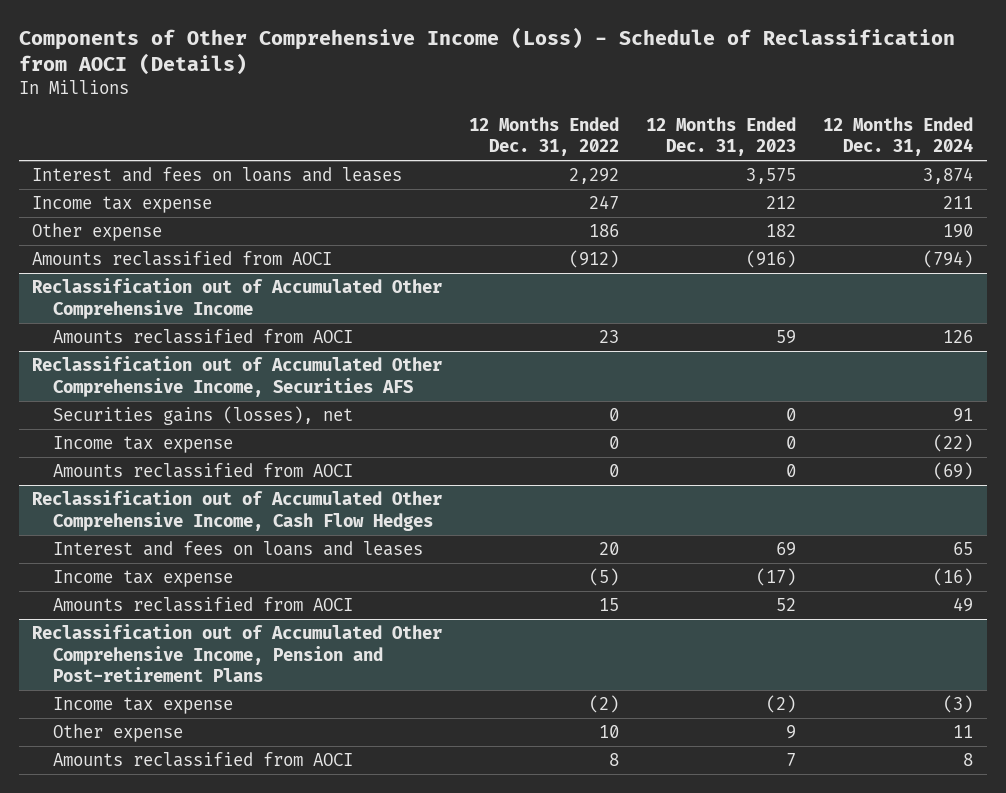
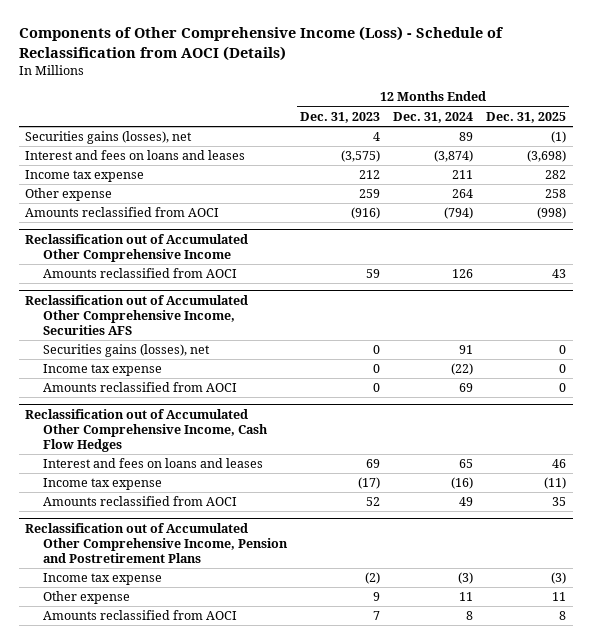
[469,116,620,157] 12 Months Ended Dec. 31, 2022 -> none
none -> [486,111,567,123] Dec. 31, 2025
none -> [25,131,193,145] Securities gains (losses), net
[746,168,797,185] 3,575 -> [341,150,381,163] (3,575)
[923,167,974,185] 3,874 -> [434,150,474,163] (3,874)
[766,224,797,238] 182 -> [359,189,381,199] 259
[943,224,974,239] 190 -> [452,189,474,199] 264
[933,462,974,481] (69) -> [459,383,474,393] 69
[32,624,443,683] Reclassification out of Accumulated Other Comprehensive Income, Pension and Post-retirement Plans -> [25,522,289,563] Reclassification out of Accumulated Other Comprehensive Income, Pension and Postretirement Plans

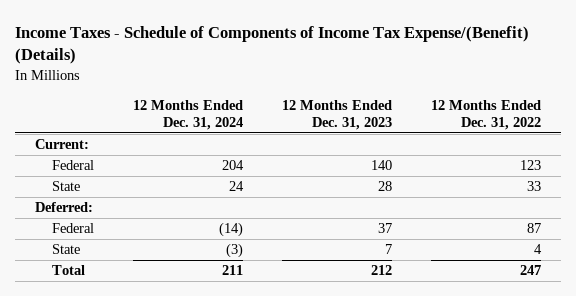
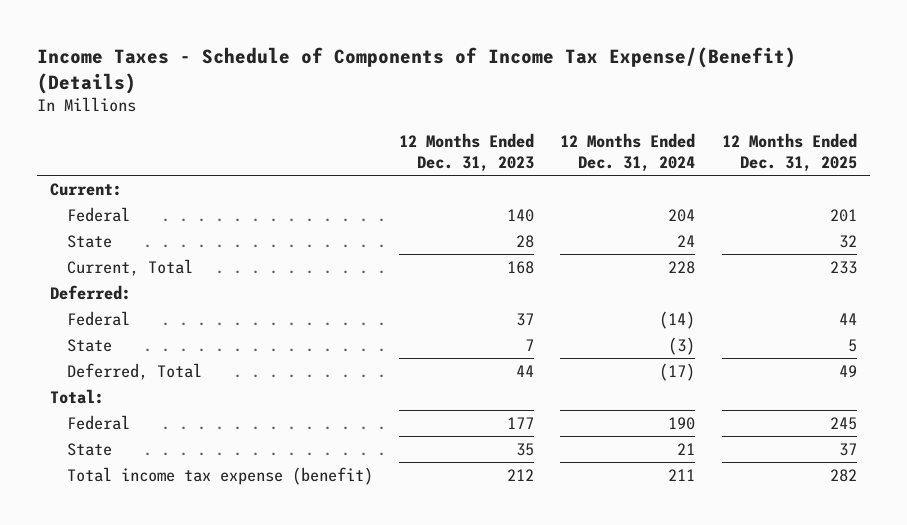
[431,99,542,130] 12 Months Ended Dec. 31, 2022 -> none
none -> [721,132,857,173] 12 Months Ended Dec. 31, 2025
none -> [67,258,194,276] Current, Total
none -> [67,362,203,380] Deferred, Total
none -> [50,388,105,404] Total:
none -> [67,414,131,430] Federal
none -> [67,442,113,456] State
[52,265,86,276] Total -> [67,466,374,485] Total income tax expense (benefit)

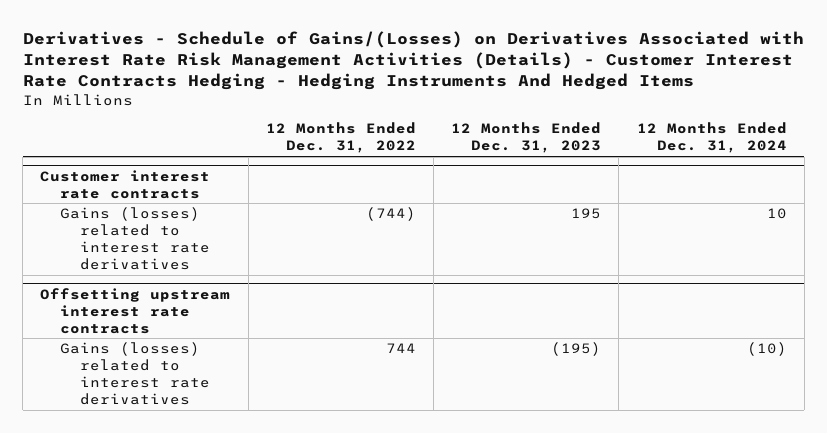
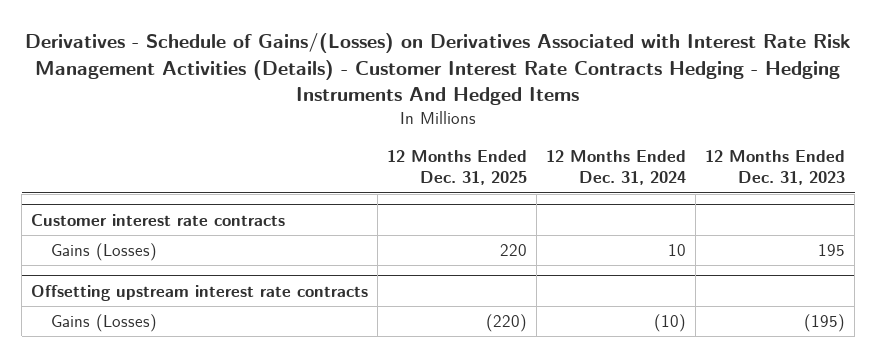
[265,122,416,154] 12 Months Ended Dec. 31, 2022 -> none
none -> [387,150,528,186] 12 Months Ended Dec. 31, 2025
[60,207,211,271] Gains (losses) related to interest rate derivatives -> [51,243,158,262] Gains (Losses)
[60,342,211,406] Gains (losses) related to interest rate derivatives -> [51,314,158,333] Gains (Losses)

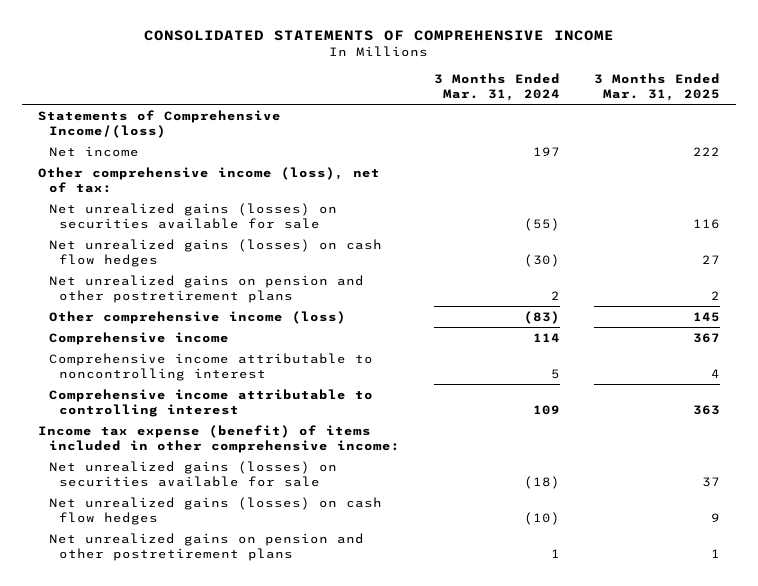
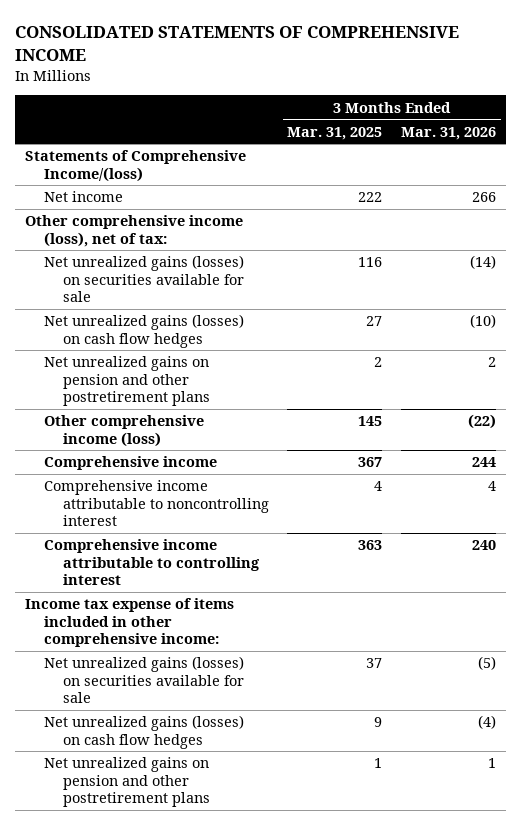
[433,72,560,101] 3 Months Ended Mar. 31, 2024 -> none
none -> [401,126,497,140] Mar. 31, 2026
[38,424,400,453] Income tax expense (benefit) of items included in other comprehensive income: -> [24,598,234,648] Income tax expense of items included in other comprehensive income:

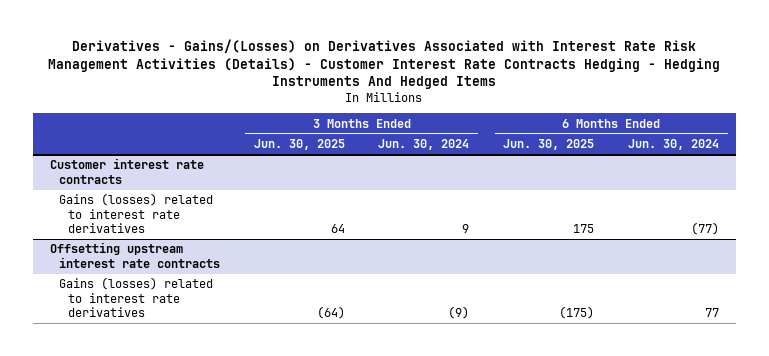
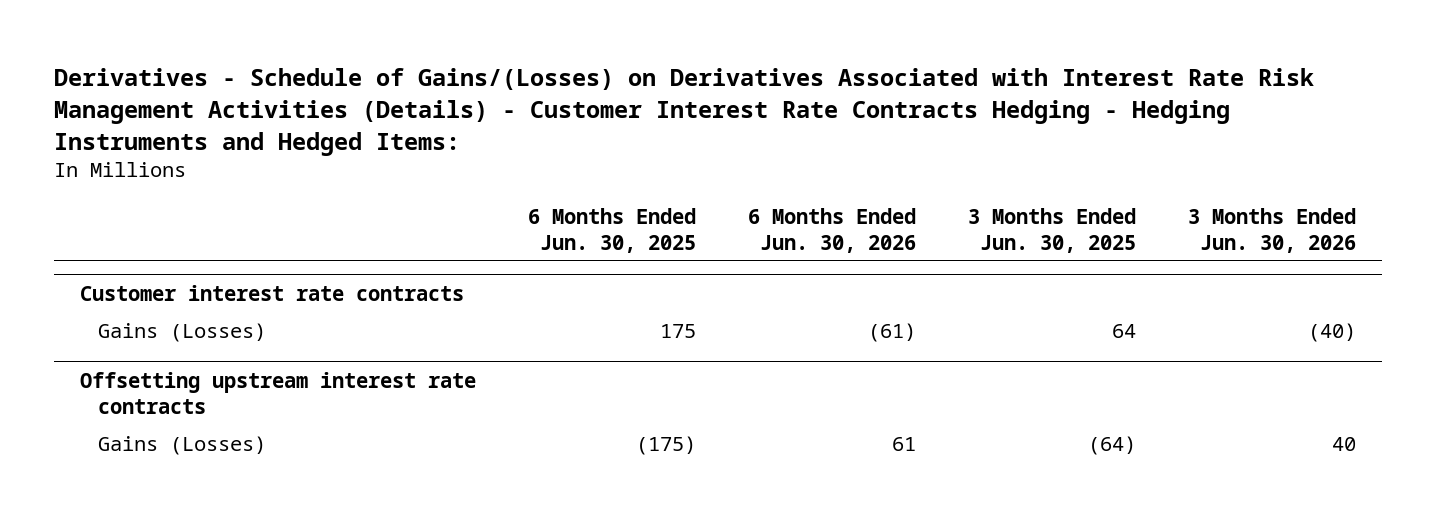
[48,38,721,90] Derivatives - Gains/(Losses) on Derivatives Associated with Interest Rate Risk Management Activities (Details) - Customer Interest Rate Contracts Hedging - Hedging Instruments And Hedged Items -> [53,67,1314,156] Derivatives - Schedule of Gains/(Losses) on Derivatives Associated with Interest Rate Risk Management Activities (Details) - Customer Interest Rate Contracts Hedging - Hedging Instruments and Hedged Items:
[378,139,470,151] Jun. 30, 2024 -> none
[628,139,720,151] Jun. 30, 2024 -> none
none -> [747,207,916,253] 6 Months Ended Jun. 30, 2026
none -> [1188,207,1357,253] 3 Months Ended Jun. 30, 2026
[58,193,213,234] Gains (losses) related to interest rate derivatives -> [98,322,267,342] Gains (Losses)
[58,277,213,318] Gains (losses) related to interest rate derivatives -> [98,435,267,455] Gains (Losses)

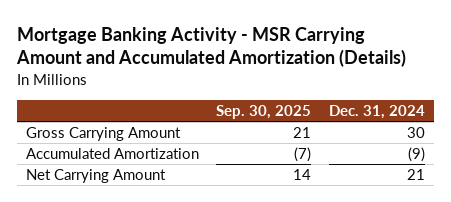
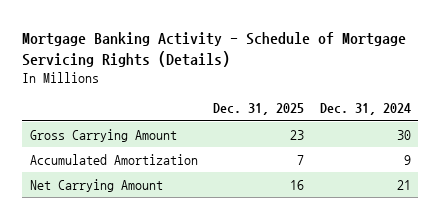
[15,26,406,68] Mortgage Banking Activity - MSR Carrying Amount and Accumulated Amortization (Details) -> [22,32,407,68] Mortgage Banking Activity - Schedule of Mortgage Servicing Rights (Details)
[216,105,312,120] Sep. 30, 2025 -> none
none -> [213,103,305,116] Dec. 31, 2025
[407,147,425,163] (9) -> [403,154,411,165] 9

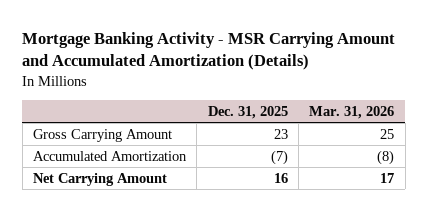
[22,32,407,68] Mortgage Banking Activity - Schedule of Mortgage Servicing Rights (Details) -> [22,32,396,71] Mortgage Banking Activity - MSR Carrying Amount and Accumulated Amortization (Details)
[319,103,411,116] Dec. 31, 2024 -> none
none -> [309,105,395,119] Mar. 31, 2026
[297,154,305,165] 7 -> [270,149,288,165] (7)

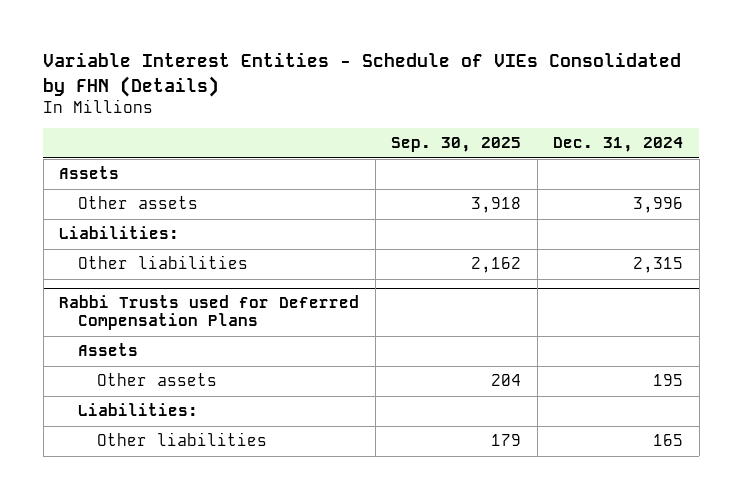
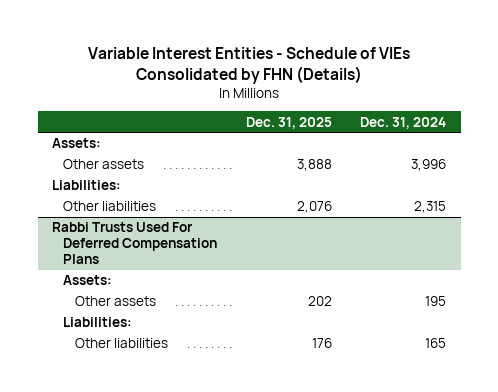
[391,137,522,153] Sep. 30, 2025 -> none
none -> [245,116,332,129] Dec. 31, 2025
[59,166,120,180] Assets -> [51,138,101,149] Assets:
[59,295,360,331] Rabbi Trusts used for Deferred Compensation Plans -> [51,222,218,265] Rabbi Trusts Used For Deferred Compensation Plans
[78,343,139,357] Assets -> [63,275,113,286] Assets:

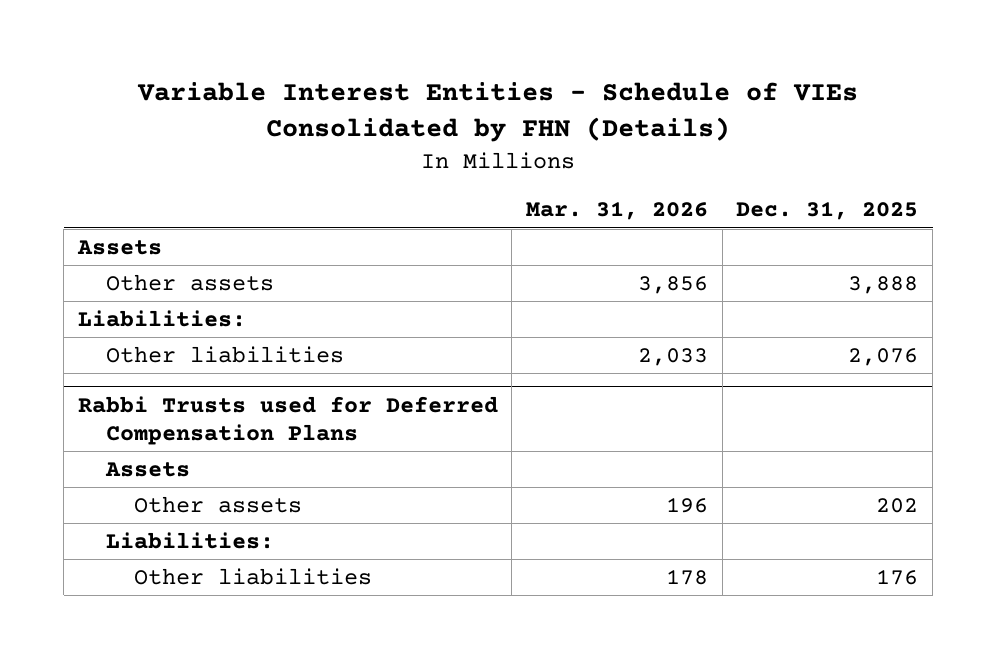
[360,116,447,129] Dec. 31, 2024 -> none
none -> [526,201,709,221] Mar. 31, 2026
[51,138,101,149] Assets: -> [76,240,162,256] Assets
[51,222,218,265] Rabbi Trusts Used For Deferred Compensation Plans -> [77,395,498,445] Rabbi Trusts used for Deferred Compensation Plans
[63,275,113,286] Assets: -> [105,462,191,478] Assets

